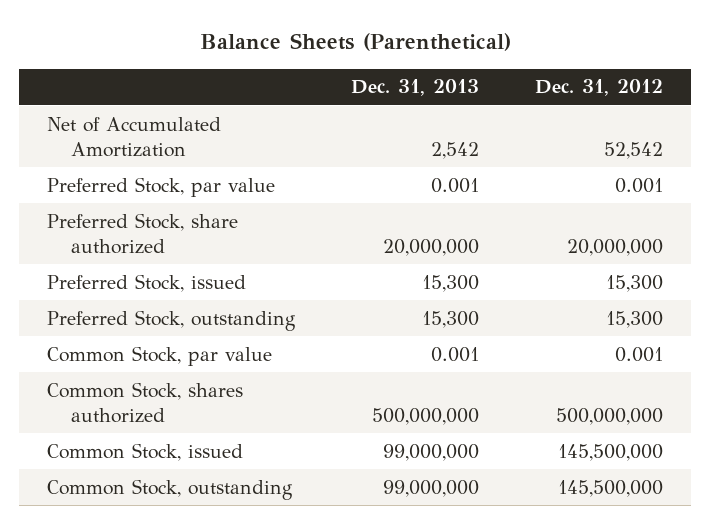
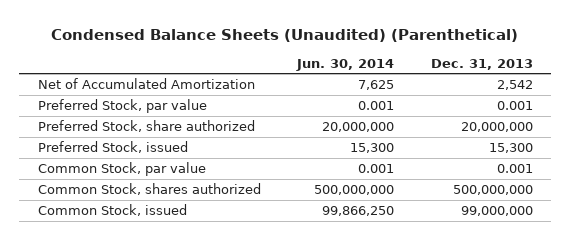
[200,33,512,52] Balance Sheets (Parenthetical) -> [51,28,519,42] Condensed Balance Sheets (Unaudited) (Parenthetical)
[535,79,664,97] Dec. 31, 2012 -> none
none -> [296,58,395,71] Jun. 30, 2014
[47,309,297,331] Preferred Stock, outstanding -> none
[47,478,294,500] Common Stock, outstanding -> none

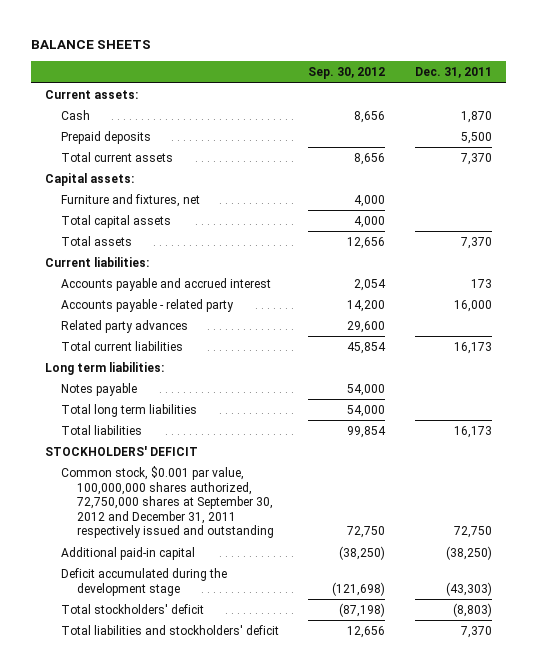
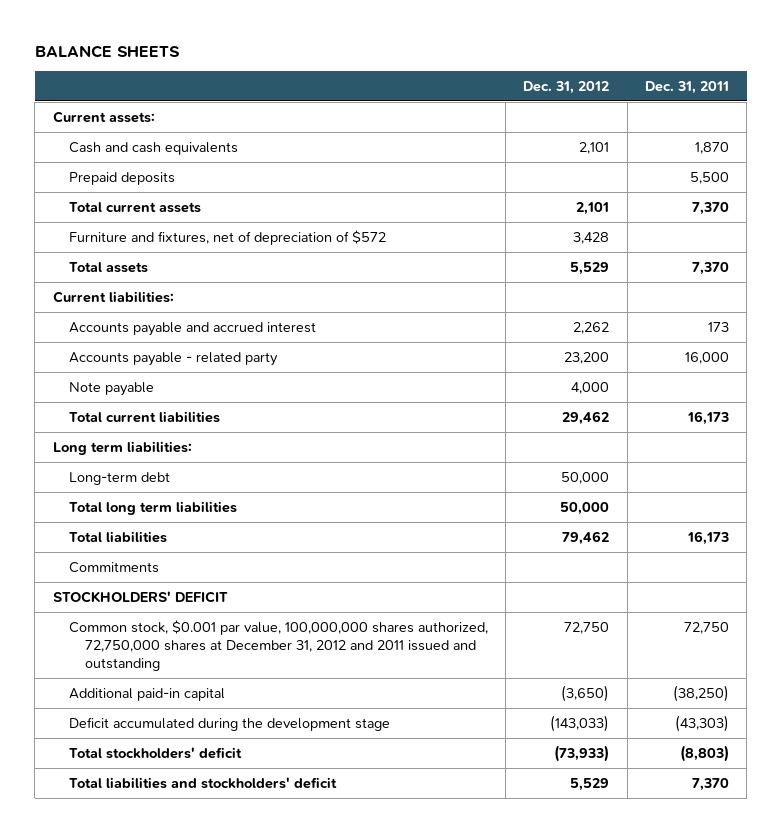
[308,67,386,80] Sep. 30, 2012 -> none
none -> [523,80,610,94] Dec. 31, 2012
[61,109,91,120] Cash -> [68,141,238,155] Cash and cash equivalents
[45,172,135,186] Capital assets: -> none
[61,214,172,228] Total capital assets -> none
[61,193,201,207] Furniture and fixtures, net -> [68,229,386,245] Furniture and fixtures, net of depreciation of $572
[61,319,189,333] Related party advances -> none
none -> [68,381,154,396] Note payable
[61,382,138,396] Notes payable -> [68,471,170,485] Long-term debt
none -> [68,561,159,573] Commitments
[61,465,275,539] Common stock, $0.001 par value, 100,000,000 shares authorized, 72,750,000 shares at September 30, 2012 and December 31, 2011 respectively issued and outstanding -> [68,619,488,672] Common stock, $0.001 par value, 100,000,000 shares authorized, 72,750,000 shares at December 31, 2012 and 2011 issued and outstanding

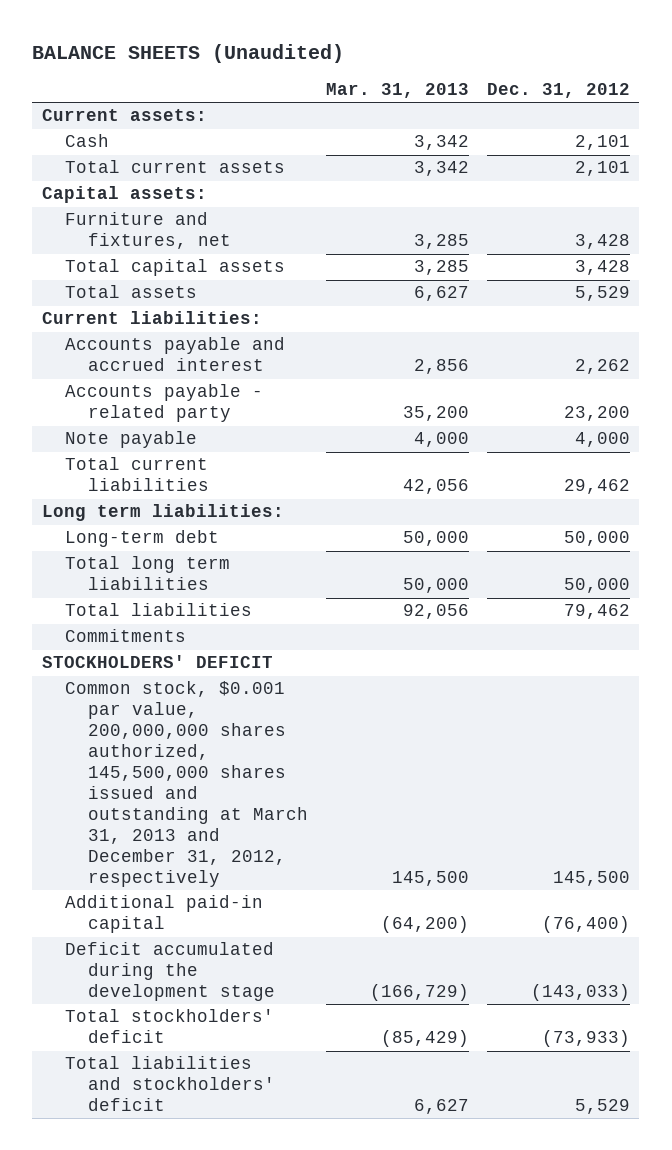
[34,44,180,58] BALANCE SHEETS -> [32,44,345,64] BALANCE SHEETS (Unaudited)
[645,80,730,94] Dec. 31, 2011 -> none
none -> [325,83,469,99] Mar. 31, 2013
[68,171,175,185] Prepaid deposits -> none
[68,141,238,155] Cash and cash equivalents -> [64,134,109,148] Cash
none -> [41,186,207,204] Capital assets:
[68,229,386,245] Furniture and fixtures, net of depreciation of $572 -> [64,212,231,250] Furniture and fixtures, net
none -> [64,259,285,277] Total capital assets
[68,619,488,672] Common stock, $0.001 par value, 100,000,000 shares authorized, 72,750,000 shares at December 31, 2012 and 2011 issued and outstanding -> [64,681,308,888] Common stock, $0.001 par value, 200,000,000 shares authorized, 145,500,000 shares issued and outstanding at March 31, 2013 and December 31, 2012, respectively
[564,621,610,634] 72,750 -> [553,871,631,887] 145,500
[561,684,610,702] (3,650) -> [542,916,631,934] (76,400)

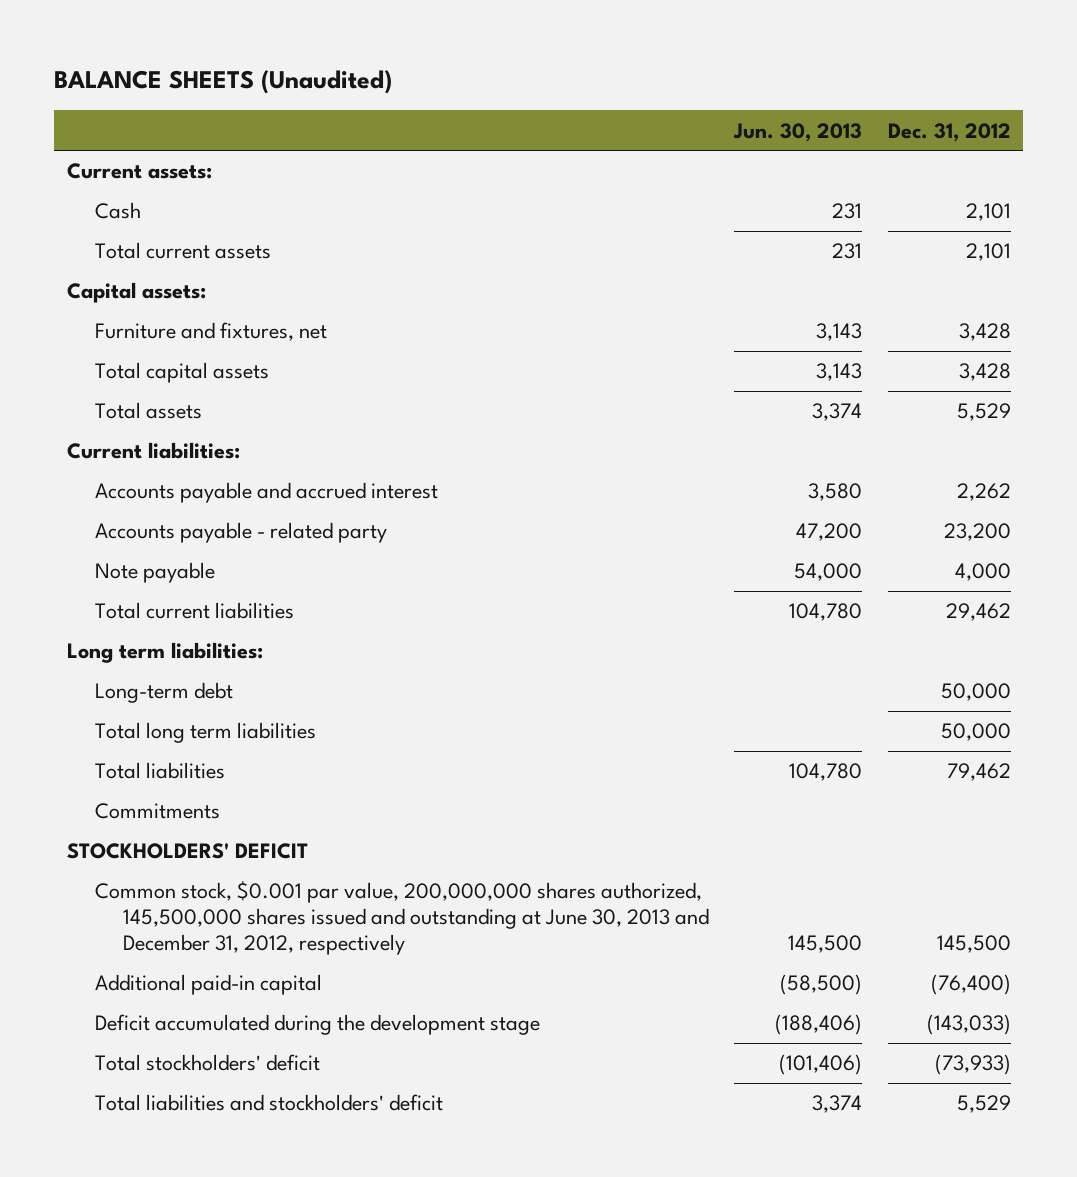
[325,83,469,99] Mar. 31, 2013 -> none
none -> [733,122,863,142] Jun. 30, 2013
[64,681,308,888] Common stock, $0.001 par value, 200,000,000 shares authorized, 145,500,000 shares issued and outstanding at March 31, 2013 and December 31, 2012, respectively -> [94,881,710,956] Common stock, $0.001 par value, 200,000,000 shares authorized, 145,500,000 shares issued and outstanding at June 30, 2013 and December 31, 2012, respectively

